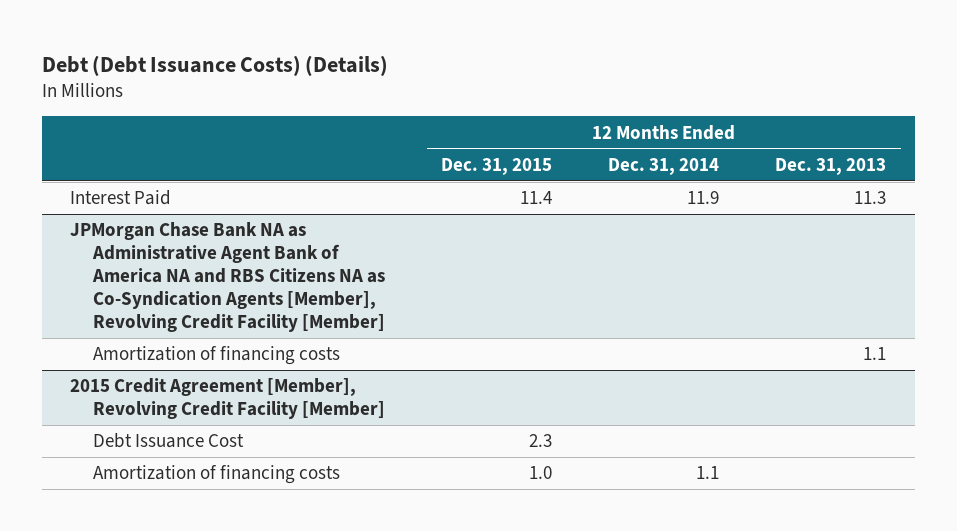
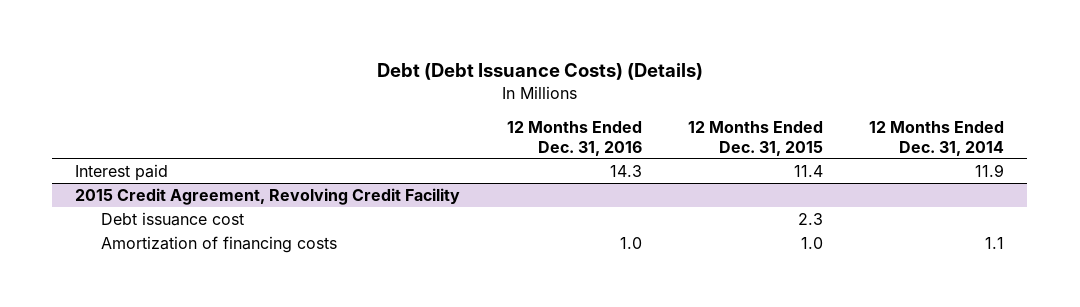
[775,158,887,176] Dec. 31, 2013 -> none
none -> [506,121,642,156] 12 Months Ended Dec. 31, 2016
[70,222,385,333] JPMorgan Chase Bank NA as Administrative Agent Bank of America NA and RBS Citizens NA as Co-Syndication Agents [Member], Revolving Credit Facility [Member] -> none
[92,346,340,366] Amortization of financing costs -> none
[70,190,172,206] Interest Paid -> [75,163,169,181] Interest paid
[70,378,385,420] 2015 Credit Agreement [Member], Revolving Credit Facility [Member] -> [75,187,461,205] 2015 Credit Agreement, Revolving Credit Facility
[92,433,244,449] Debt Issuance Cost -> [100,211,244,226] Debt issuance cost

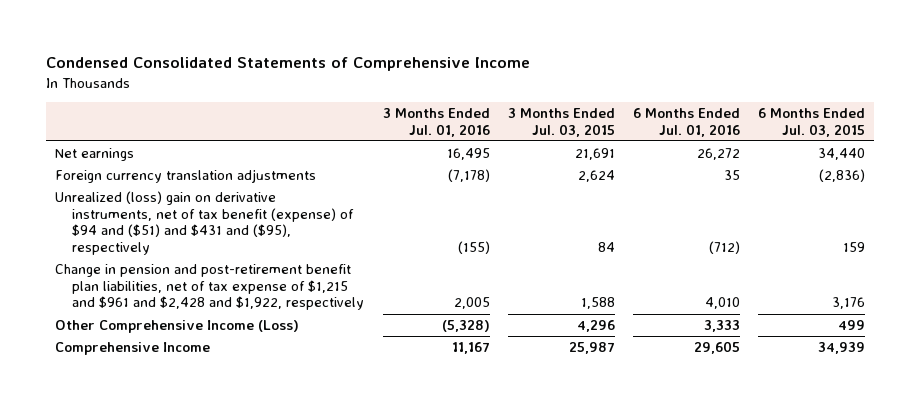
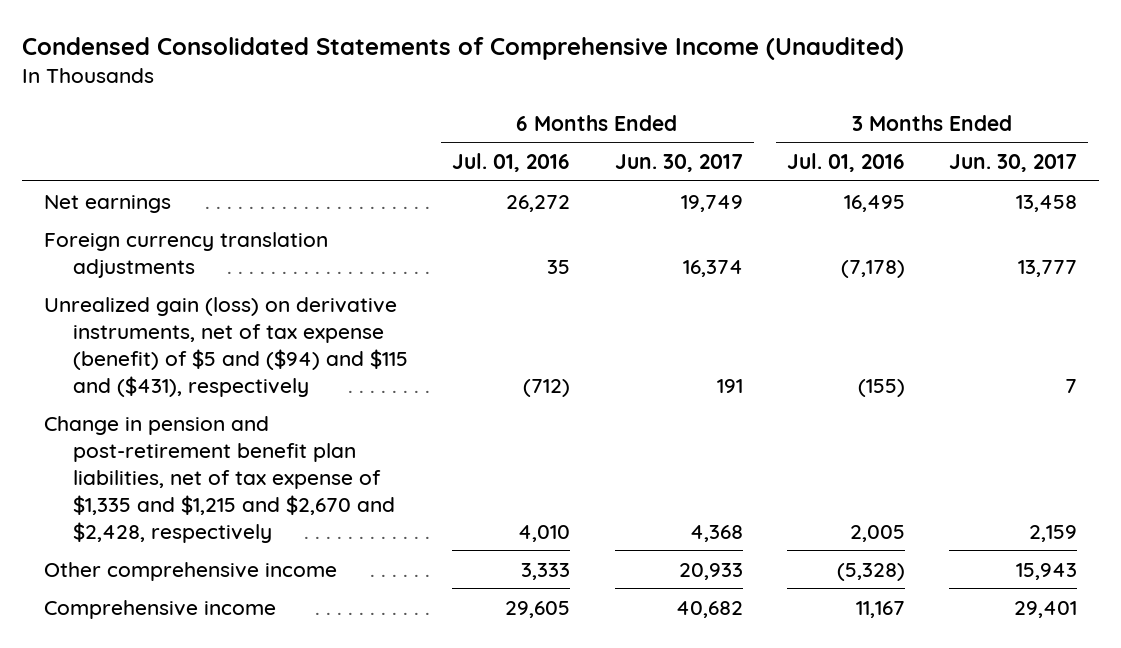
[46,57,531,72] Condensed Consolidated Statements of Comprehensive Income -> [22,36,905,60] Condensed Consolidated Statements of Comprehensive Income (Unaudited)
[507,107,615,137] 3 Months Ended Jul. 03, 2015 -> none
[758,107,866,137] 6 Months Ended Jul. 03, 2015 -> none
none -> [614,154,743,173] Jun. 30, 2017
none -> [949,154,1078,173] Jun. 30, 2017
[55,191,355,255] Unrealized (loss) gain on derivative instruments, net of tax benefit (expense) of $94 and ($51) and $431 and ($95), respectively -> [44,296,408,397] Unrealized gain (loss) on derivative instruments, net of tax expense (benefit) of $5 and ($94) and $115 and ($431), respectively
[55,264,365,311] Change in pension and post-retirement benefit plan liabilities, net of tax expense of $1,215 and $961 and $2,428 and $1,922, respectively -> [44,415,395,543] Change in pension and post-retirement benefit plan liabilities, net of tax expense of $1,335 and $1,215 and $2,670 and $2,428, respectively
[55,320,300,334] Other Comprehensive Income (Loss) -> [44,561,338,581] Other comprehensive income
[55,342,211,356] Comprehensive Income -> [44,599,277,619] Comprehensive income

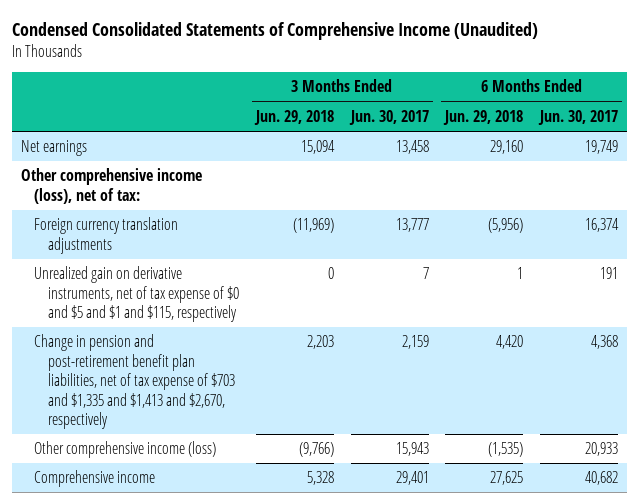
[452,153,571,173] Jul. 01, 2016 -> none
[786,153,905,173] Jul. 01, 2016 -> none
none -> [253,109,334,125] Jun. 29, 2018
none -> [443,109,524,125] Jun. 29, 2018
none -> [20,168,202,204] Other comprehensive income (loss), net of tax:
[44,296,408,397] Unrealized gain (loss) on derivative instruments, net of tax expense (benefit) of $5 and ($94) and $115 and ($431), respectively -> [34,266,240,323] Unrealized gain on derivative instruments, net of tax expense of $0 and $5 and $1 and $115, respectively
[44,415,395,543] Change in pension and post-retirement benefit plan liabilities, net of tax expense of $1,335 and $1,215 and $2,670 and $2,428, respectively -> [34,334,236,430] Change in pension and post-retirement benefit plan liabilities, net of tax expense of $703 and $1,335 and $1,413 and $2,670, respectively
[44,561,338,581] Other comprehensive income -> [34,441,217,459] Other comprehensive income (loss)

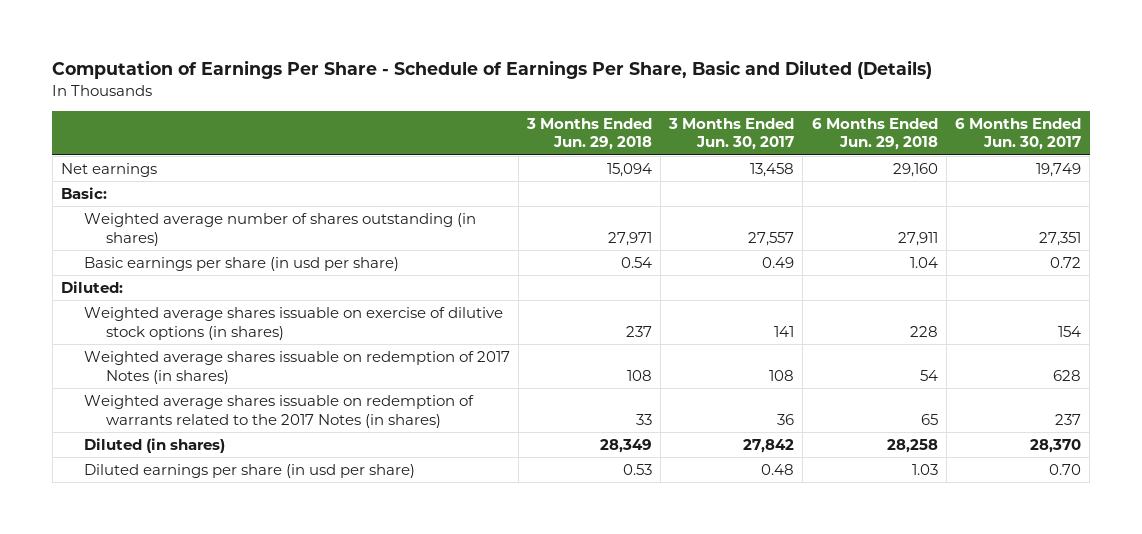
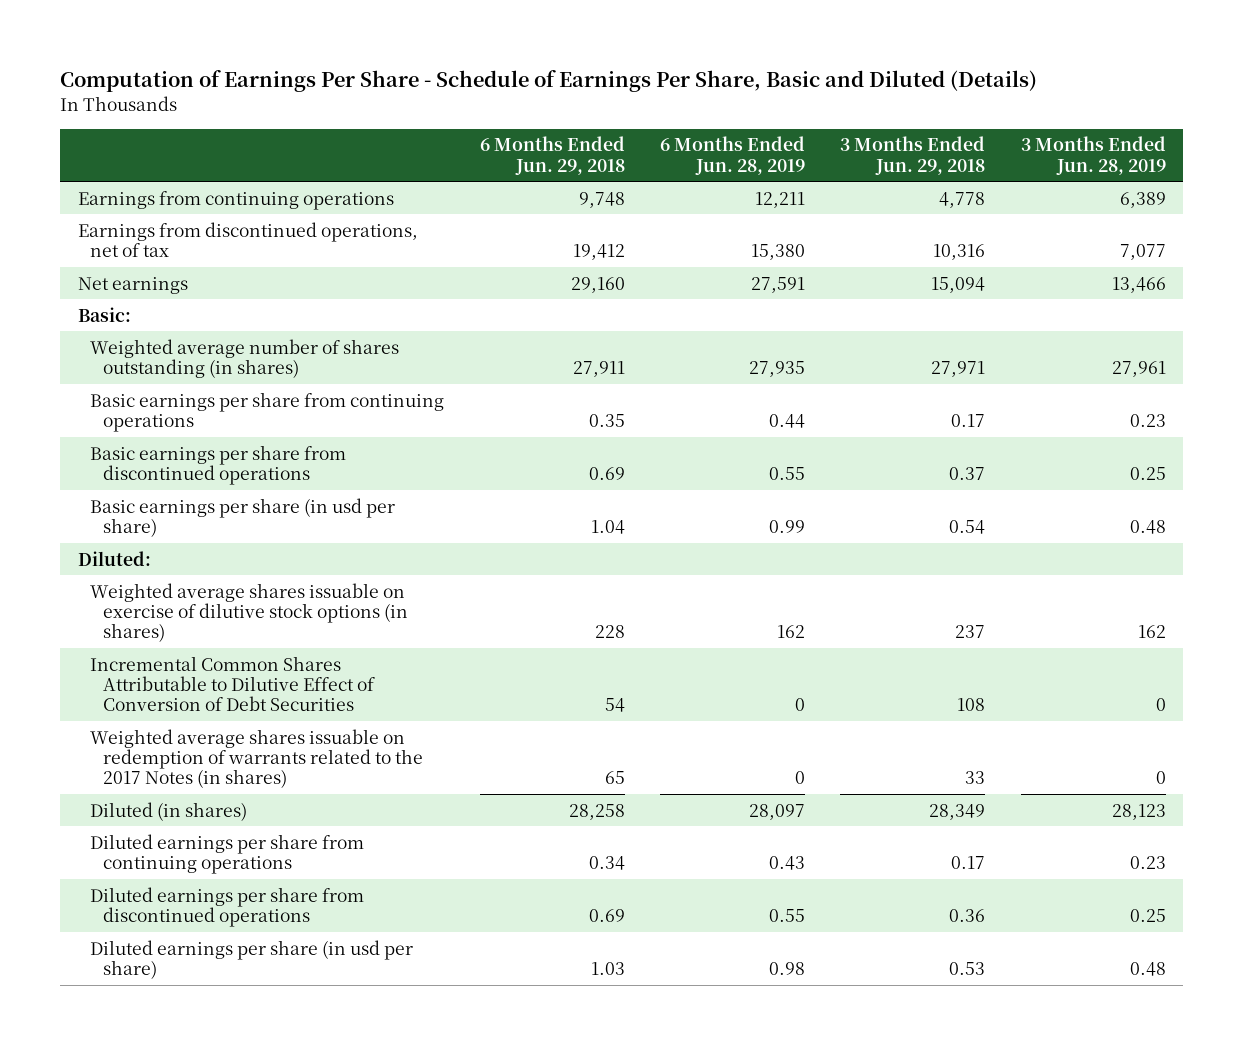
[668,117,795,151] 3 Months Ended Jun. 30, 2017 -> none
[954,117,1081,151] 6 Months Ended Jun. 30, 2017 -> none
none -> [660,136,806,175] 6 Months Ended Jun. 28, 2019
none -> [1020,136,1166,175] 3 Months Ended Jun. 28, 2019
none -> [77,190,394,210] Earnings from continuing operations
none -> [77,221,418,257] Earnings from discontinued operations, net of tax
none -> [90,391,445,432] Basic earnings per share from continuing operations
none -> [90,444,347,485] Basic earnings per share from discontinued operations
[83,350,510,384] Weighted average shares issuable on redemption of 2017 Notes (in shares) -> [90,655,375,712] Incremental Common Shares Attributable to Dilutive Effect of Conversion of Debt Securities
none -> [90,833,365,874] Diluted earnings per share from continuing operations
none -> [90,886,365,927] Diluted earnings per share from discontinued operations

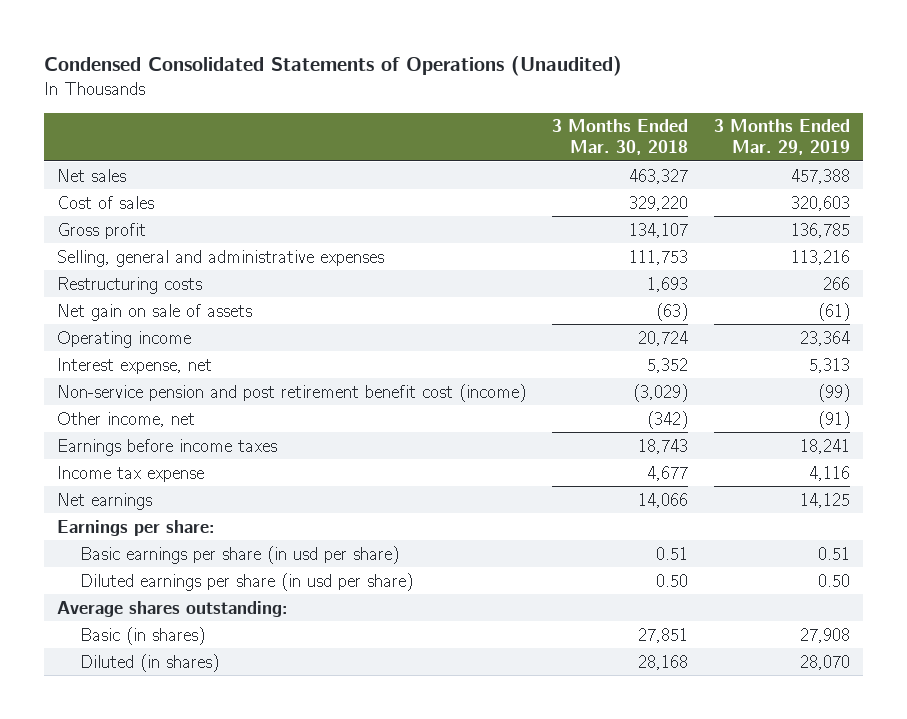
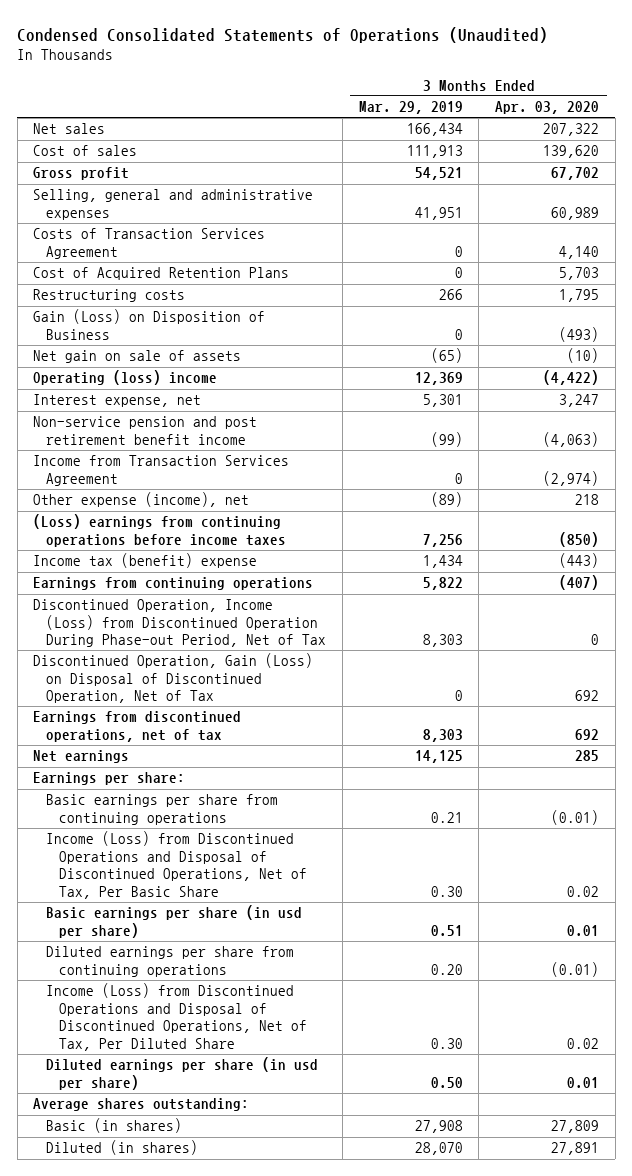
[552,119,689,156] 3 Months Ended Mar. 30, 2018 -> none
none -> [494,101,599,115] Apr. 03, 2020
[791,168,851,184] 457,388 -> [406,123,463,137] 166,434
[791,195,851,211] 320,603 -> [406,145,463,159] 111,913
[791,222,851,238] 136,785 -> [414,167,463,181] 54,521
[791,249,851,265] 113,216 -> [414,206,463,220] 41,951
none -> [33,228,266,259] Costs of Transaction Services Agreement
none -> [33,267,290,281] Cost of Acquired Retention Plans
none -> [33,309,266,340] Gain (Loss) on Disposition of Business
[818,302,851,321] (61) -> [430,348,463,364] (65)
[57,330,192,348] Operating income -> [33,370,218,386] Operating (loss) income
[800,330,851,346] 23,364 -> [414,372,463,386] 12,369
[809,357,851,373] 5,313 -> [422,394,463,408] 5,301
[57,383,527,402] Non-service pension and post retirement benefit cost (income) -> [33,416,258,445] Non-service pension and post retirement benefit income
none -> [33,455,290,486] Income from Transaction Services Agreement
[57,411,196,427] Other income, net -> [33,492,250,508] Other expense (income), net
[818,410,851,429] (91) -> [430,492,463,508] (89)
[57,438,278,456] Earnings before income taxes -> [33,514,287,547] (Loss) earnings from continuing operations before income taxes
[800,438,851,454] 18,241 -> [422,533,463,547] 7,256
[57,465,205,482] Income tax expense -> [33,553,258,569] Income tax (benefit) expense
[809,465,851,481] 4,116 -> [422,555,463,569] 1,434
none -> [33,577,314,591] Earnings from continuing operations
none -> [33,599,327,648] Discontinued Operation, Income (Loss) from Discontinued Operation During Phase-out Period, Net of Tax
none -> [33,653,314,704] Discontinued Operation, Gain (Loss) on Disposal of Discontinued Operation, Net of Tax
none -> [33,711,242,742] Earnings from discontinued operations, net of tax
none -> [46,794,279,825] Basic earnings per share from continuing operations
none -> [46,831,307,899] Income (Loss) from Discontinued Operations and Disposal of Discontinued Operations, Net of Tax, Per Basic Share
none -> [46,946,295,977] Diluted earnings per share from continuing operations
none -> [46,983,307,1051] Income (Loss) from Discontinued Operations and Disposal of Discontinued Operations, Net of Tax, Per Diluted Share

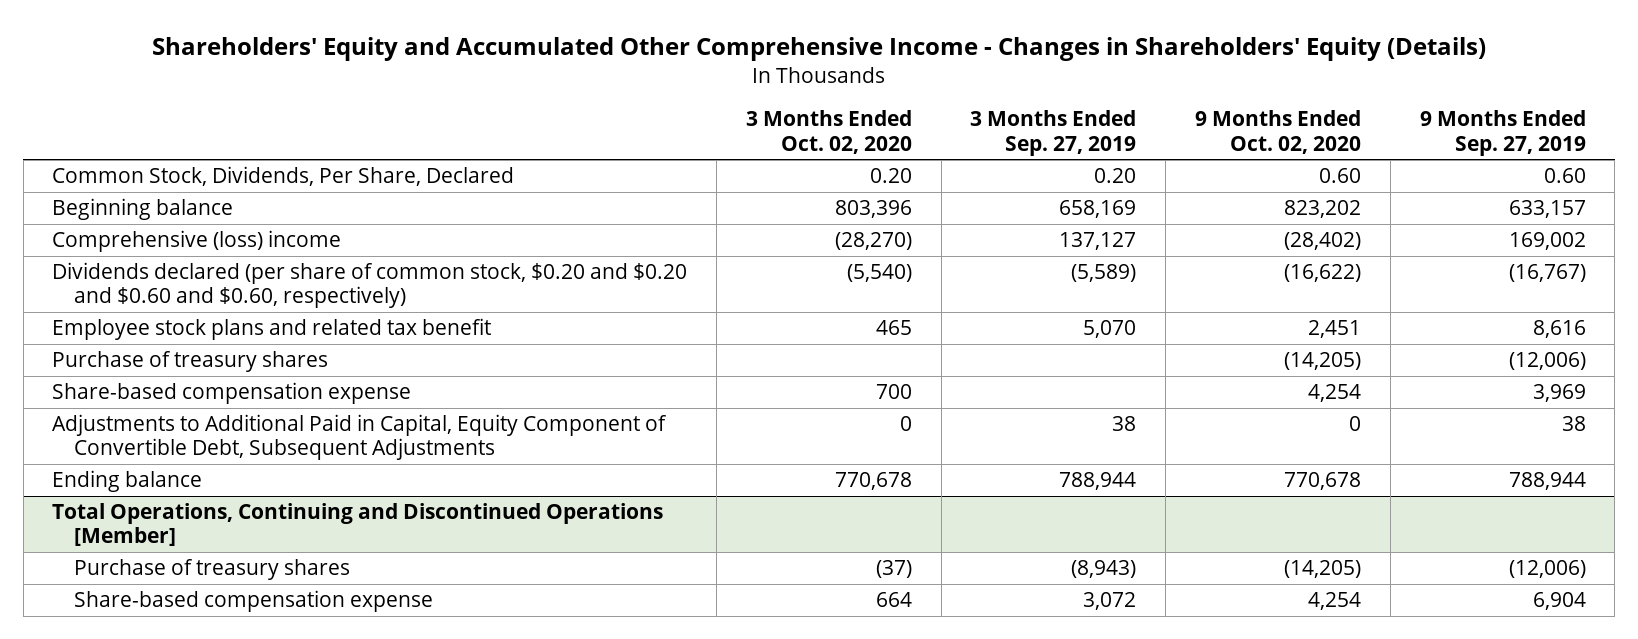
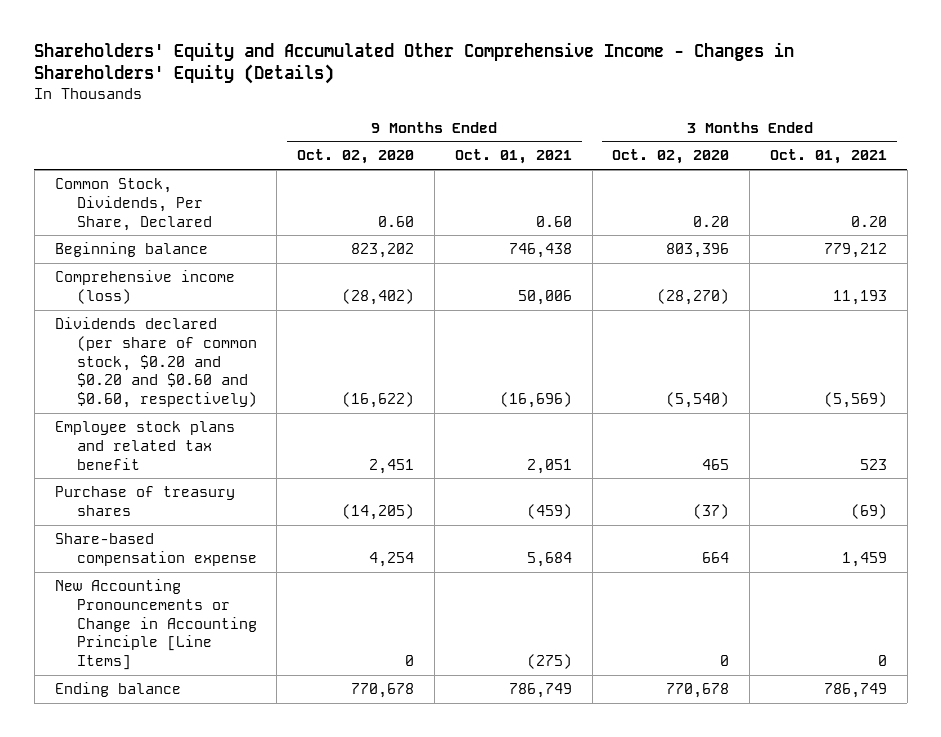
[970,110,1137,156] 3 Months Ended Sep. 27, 2019 -> none
[1419,110,1586,156] 9 Months Ended Sep. 27, 2019 -> none
none -> [454,149,572,165] Oct. 01, 2021
none -> [769,149,887,165] Oct. 01, 2021
[52,230,342,253] Comprehensive (loss) income -> [54,269,235,304] Comprehensive income (loss)
[52,351,329,373] Purchase of treasury shares -> none
[52,382,412,405] Share-based compensation expense -> none
[52,414,668,461] Adjustments to Additional Paid in Capital, Equity Component of Convertible Debt, Subsequent Adjustments -> none
[52,503,664,547] Total Operations, Continuing and Discontinued Operations [Member] -> none
none -> [54,578,257,671] New Accounting Pronouncements or Change in Accounting Principle [Line Items]
[52,470,203,493] Ending balance -> [54,681,181,697] Ending balance

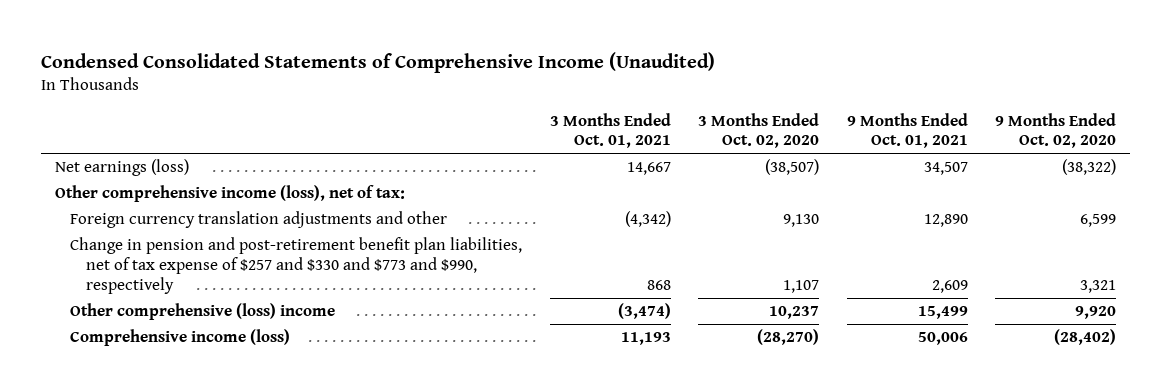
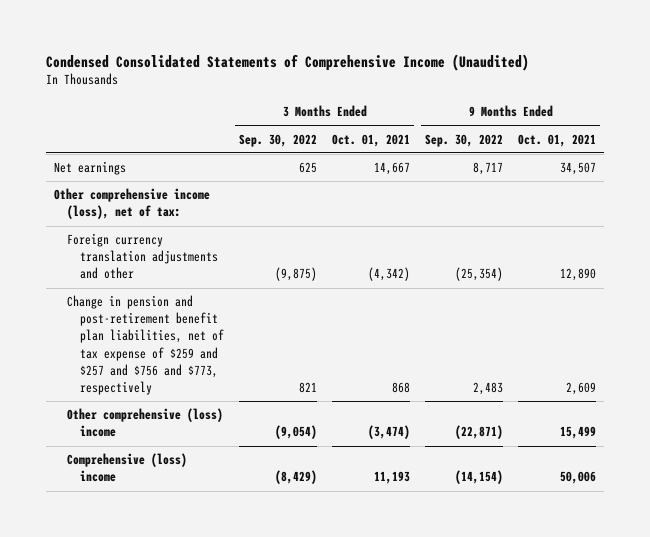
[698,112,820,149] 3 Months Ended Oct. 02, 2020 -> none
[994,112,1116,149] 9 Months Ended Oct. 02, 2020 -> none
none -> [238,133,317,147] Sep. 30, 2022
none -> [425,133,504,147] Sep. 30, 2022
[55,159,190,177] Net earnings (loss) -> [53,161,126,176] Net earnings
[70,237,523,295] Change in pension and post-retirement benefit plan liabilities, net of tax expense of $257 and $330 and $773 and $990, respectively -> [66,295,224,395] Change in pension and post-retirement benefit plan liabilities, net of tax expense of $259 and $257 and $756 and $773, respectively
[70,329,291,347] Comprehensive income (loss) -> [66,453,187,483] Comprehensive (loss) income

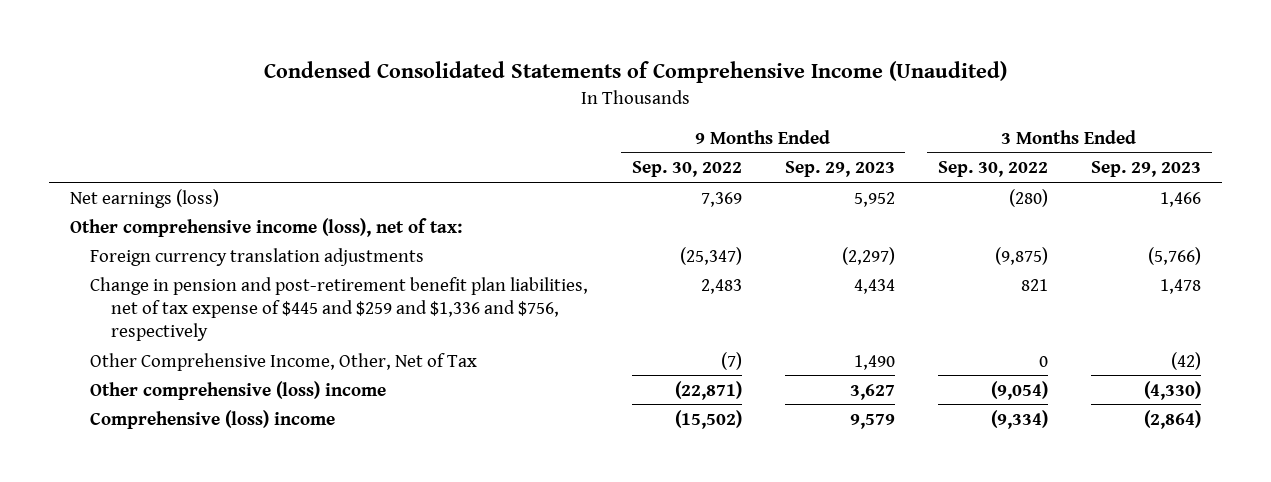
[332,133,411,147] Oct. 01, 2021 -> none
[518,133,597,147] Oct. 01, 2021 -> none
none -> [784,161,895,178] Sep. 29, 2023
none -> [1090,161,1201,178] Sep. 29, 2023
[53,161,126,176] Net earnings -> [70,188,220,208] Net earnings (loss)
[298,162,317,174] 625 -> [1008,188,1048,207] (280)
[473,162,504,176] 8,717 -> [700,191,742,207] 7,369
[66,233,218,280] Foreign currency translation adjustments and other -> [90,247,425,266] Foreign currency translation adjustments
[455,267,504,282] (25,354) -> [679,246,742,265] (25,347)
[66,295,224,395] Change in pension and post-retirement benefit plan liabilities, net of tax expense of $259 and $257 and $756 and $773, respectively -> [90,276,589,342] Change in pension and post-retirement benefit plan liabilities, net of tax expense of $445 and $259 and $1,336 and $756, respectively
none -> [90,352,478,371] Other Comprehensive Income, Other, Net of Tax
[274,470,317,485] (8,429) -> [990,409,1048,429] (9,334)
[455,470,504,485] (14,154) -> [674,409,742,429] (15,502)

